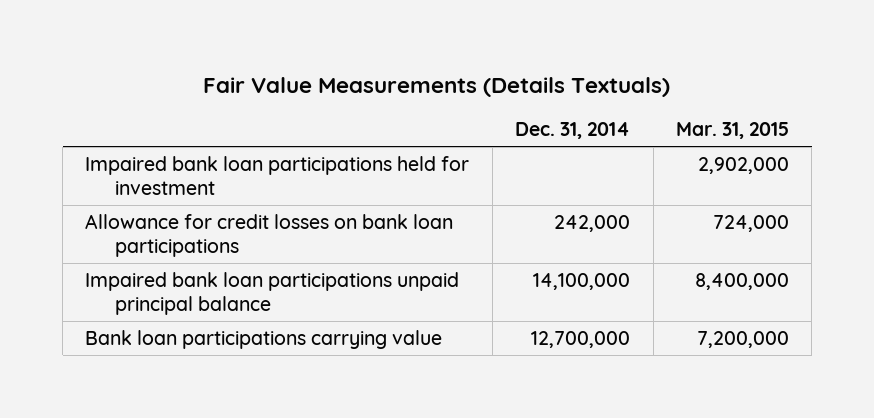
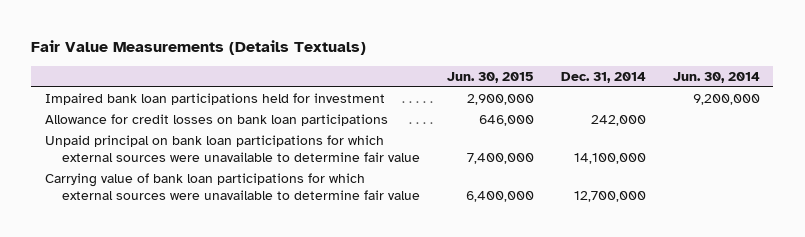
[676,122,790,140] Mar. 31, 2015 -> none
none -> [446,71,534,83] Jun. 30, 2015
none -> [672,71,760,83] Jun. 30, 2014
[85,271,460,316] Impaired bank loan participations unpaid principal balance -> [44,135,420,163] Unpaid principal on bank loan participations for which external sources were unavailable to determine fair value
[85,329,443,349] Bank loan participations carrying value -> [44,173,420,201] Carrying value of bank loan participations for which external sources were unavailable to determine fair value

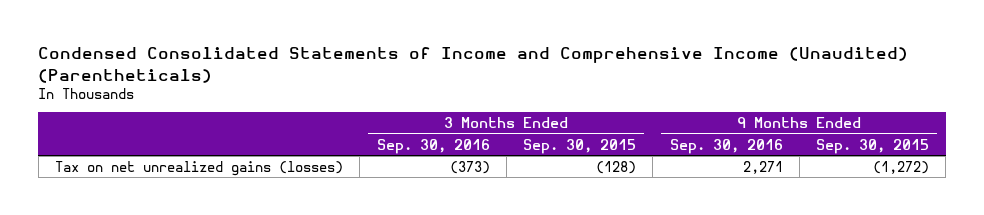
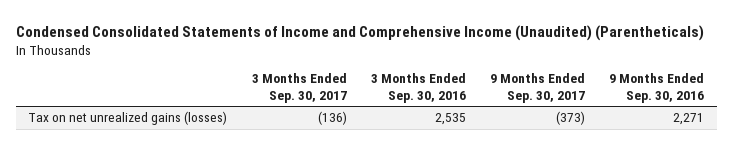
[523,138,637,154] Sep. 30, 2015 -> none
[816,138,930,154] Sep. 30, 2015 -> none
none -> [251,73,347,104] 3 Months Ended Sep. 30, 2017
none -> [490,73,586,104] 9 Months Ended Sep. 30, 2017
[449,160,490,174] (373) -> [434,113,466,126] 2,535

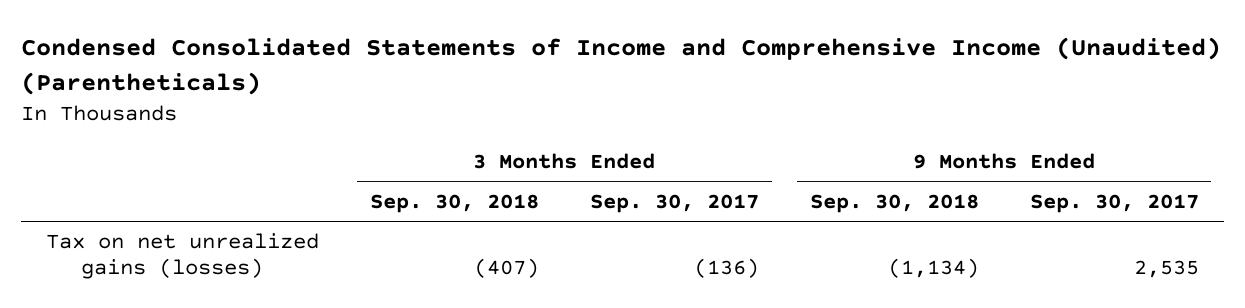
[370,73,466,104] 3 Months Ended Sep. 30, 2016 -> none
[609,73,705,104] 9 Months Ended Sep. 30, 2016 -> none
none -> [370,194,540,214] Sep. 30, 2018
none -> [809,194,979,214] Sep. 30, 2018
[556,111,586,126] (373) -> [1133,260,1199,279] 2,535

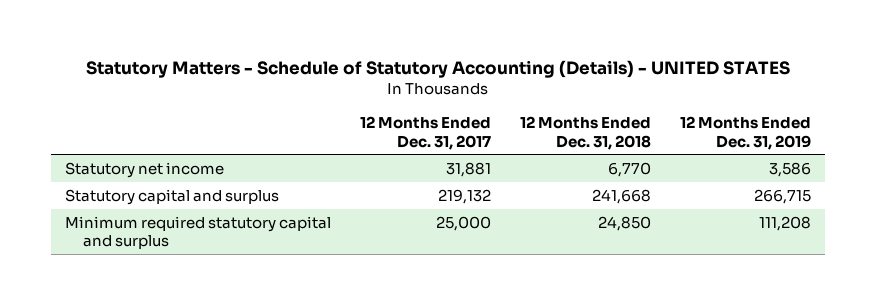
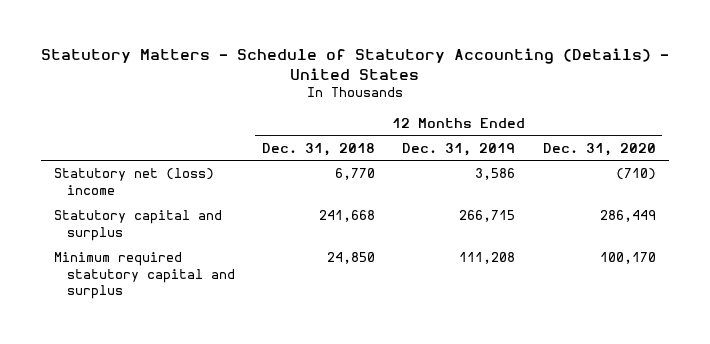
[86,60,791,79] Statutory Matters - Schedule of Statutory Accounting (Details) - UNITED STATES -> [40,48,669,81] Statutory Matters - Schedule of Statutory Accounting (Details) - United States
[360,116,492,150] 12 Months Ended Dec. 31, 2017 -> none
none -> [542,142,656,156] Dec. 31, 2020
[65,161,225,178] Statutory net income -> [54,168,215,195] Statutory net (loss) income

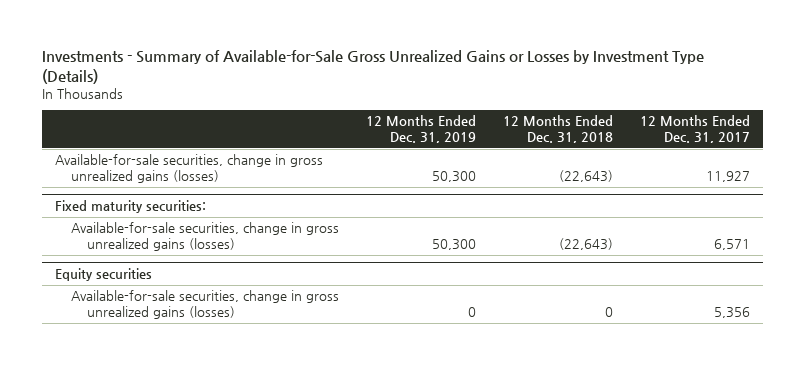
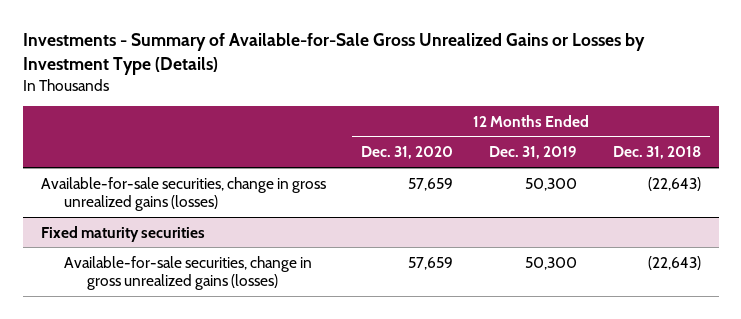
[640,115,751,144] 12 Months Ended Dec. 31, 2017 -> none
none -> [361,146,454,160] Dec. 31, 2020
[55,200,207,214] Fixed maturity securities: -> [40,225,205,242] Fixed maturity securities
[55,268,153,282] Equity securities -> none
[71,290,340,320] Available-for-sale securities, change in gross unrealized gains (losses) -> none

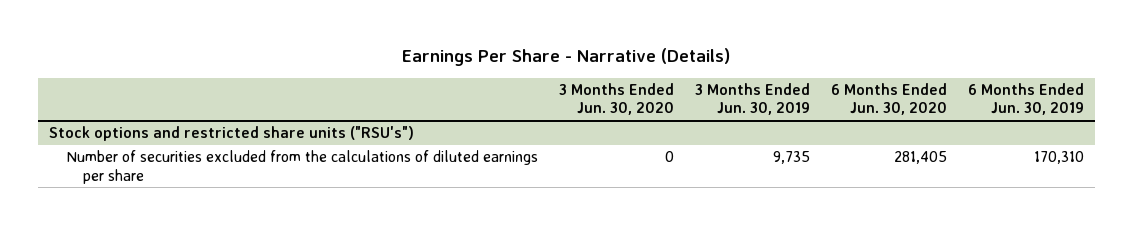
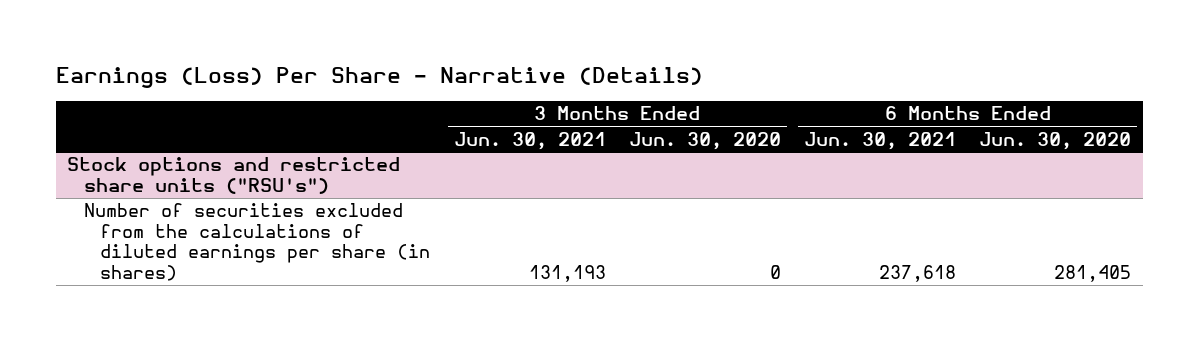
[402,48,731,67] Earnings Per Share - Narrative (Details) -> [55,67,703,89] Earnings (Loss) Per Share - Narrative (Details)
[694,83,810,116] 3 Months Ended Jun. 30, 2019 -> none
[967,83,1084,116] 6 Months Ended Jun. 30, 2019 -> none
none -> [453,131,606,150] Jun. 30, 2021
none -> [804,131,957,150] Jun. 30, 2021
[65,150,538,184] Number of securities excluded from the calculations of diluted earnings per share -> [83,203,431,281] Number of securities excluded from the calculations of diluted earnings per share (in shares)

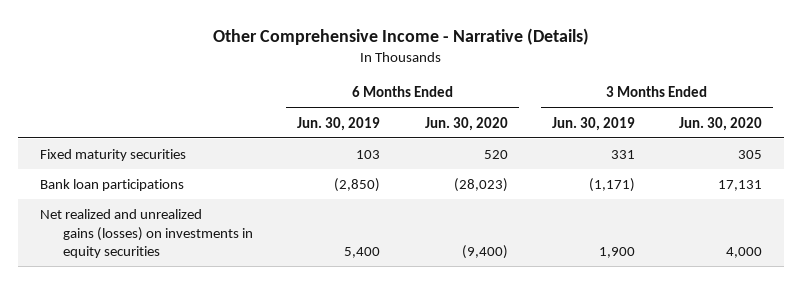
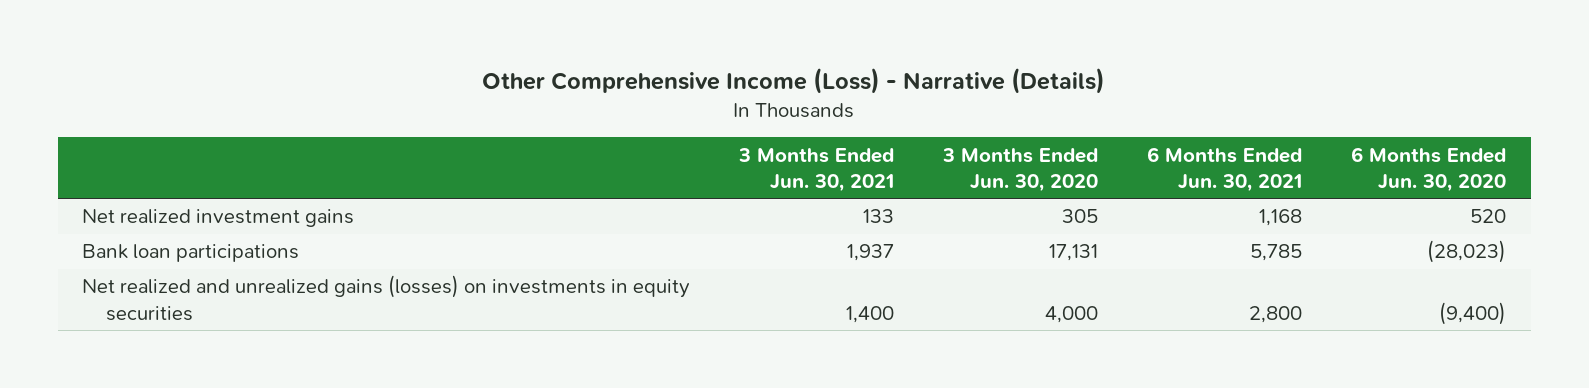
[213,27,590,45] Other Comprehensive Income - Narrative (Details) -> [482,68,1106,95] Other Comprehensive Income (Loss) - Narrative (Details)
[297,116,381,131] Jun. 30, 2019 -> none
[551,116,635,131] Jun. 30, 2019 -> none
none -> [738,147,895,192] 3 Months Ended Jun. 30, 2021
none -> [1147,146,1303,192] 6 Months Ended Jun. 30, 2021
[40,149,187,162] Fixed maturity securities -> [82,209,355,228] Net realized investment gains

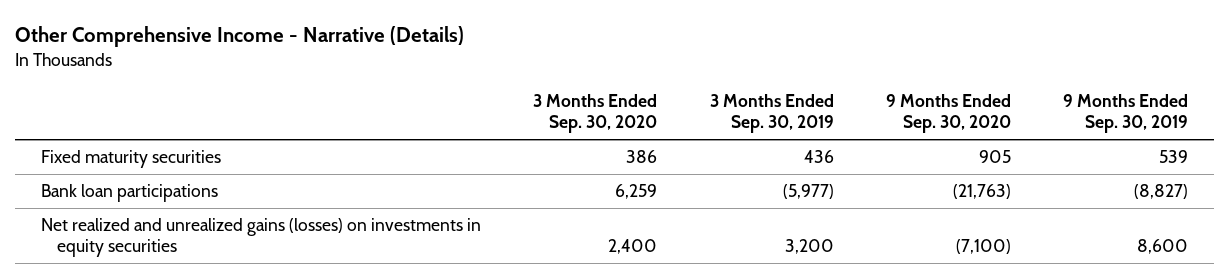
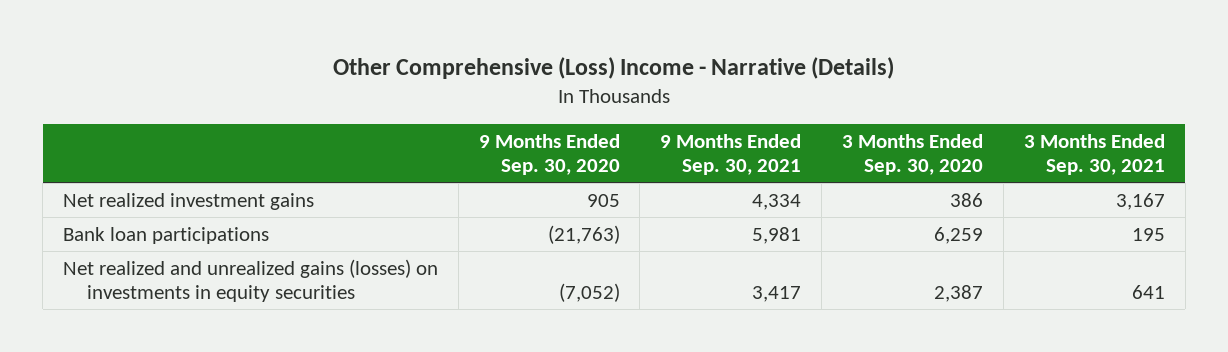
[14,26,464,48] Other Comprehensive Income - Narrative (Details) -> [332,57,894,80] Other Comprehensive (Loss) Income - Narrative (Details)
[709,94,834,134] 3 Months Ended Sep. 30, 2019 -> none
[1063,94,1189,134] 9 Months Ended Sep. 30, 2019 -> none
none -> [660,134,802,176] 9 Months Ended Sep. 30, 2021
none -> [1023,134,1165,176] 3 Months Ended Sep. 30, 2021
[41,150,222,169] Fixed maturity securities -> [62,192,314,210] Net realized investment gains
[608,239,658,255] 2,400 -> [933,284,983,302] 2,387
[955,239,1011,255] (7,100) -> [558,282,620,302] (7,052)

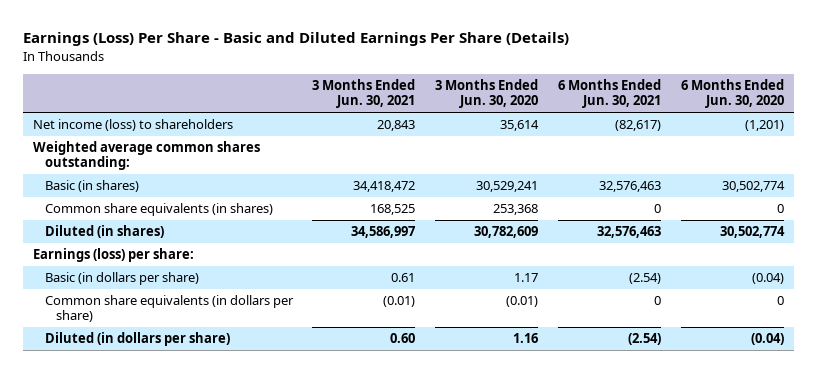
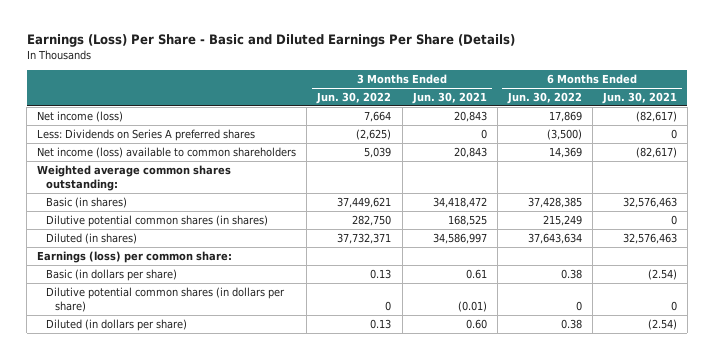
[435,79,539,109] 3 Months Ended Jun. 30, 2020 -> none
[680,79,784,109] 6 Months Ended Jun. 30, 2020 -> none
none -> [316,91,392,104] Jun. 30, 2022
none -> [506,91,582,104] Jun. 30, 2022
[33,119,234,132] Net income (loss) to shareholders -> [37,110,124,122] Net income (loss)
none -> [37,128,256,141] Less: Dividends on Series A preferred shares
none -> [37,146,297,158] Net income (loss) available to common shareholders
[44,203,273,217] Common share equivalents (in shares) -> [46,214,269,227] Dilutive potential common shares (in shares)
[33,248,195,263] Earnings (loss) per share: -> [37,250,233,263] Earnings (loss) per common share:
[44,295,294,323] Common share equivalents (in dollars per share) -> [46,286,286,313] Dilutive potential common shares (in dollars per share)

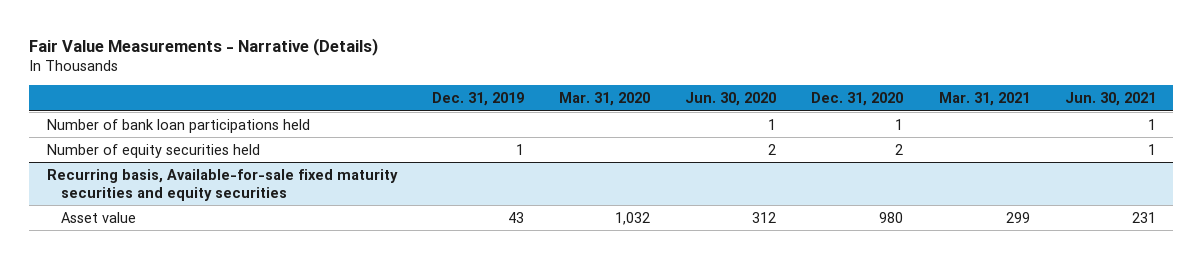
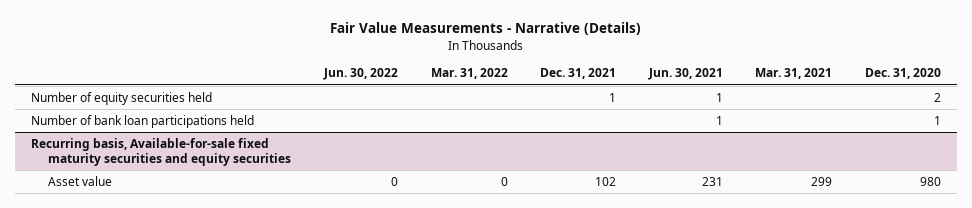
[431,92,524,107] Dec. 31, 2019 -> none
[559,92,651,107] Mar. 31, 2020 -> none
[685,92,777,107] Jun. 30, 2020 -> none
none -> [323,68,399,81] Jun. 30, 2022
none -> [430,68,508,80] Mar. 31, 2022
none -> [540,68,617,80] Dec. 31, 2021
[46,118,310,133] Number of bank loan participations held -> [31,114,255,128] Number of bank loan participations held

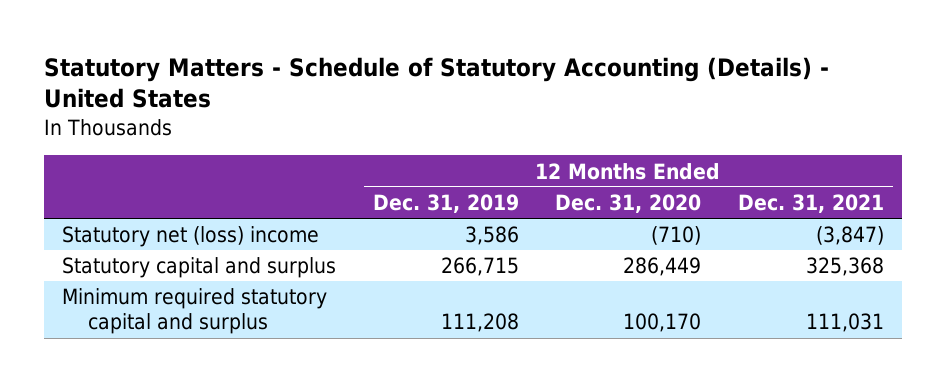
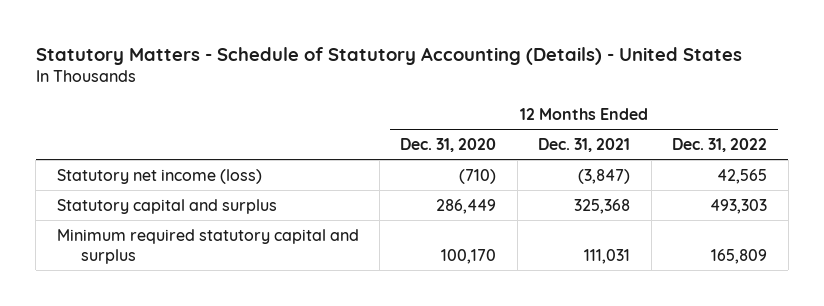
[372,194,519,214] Dec. 31, 2019 -> none
none -> [672,137,768,152] Dec. 31, 2022
[62,226,320,248] Statutory net (loss) income -> [56,168,262,184] Statutory net income (loss)

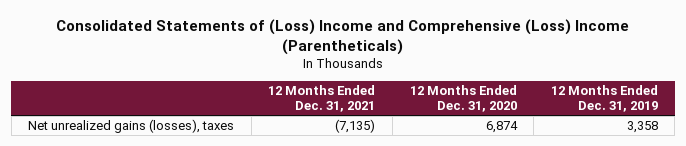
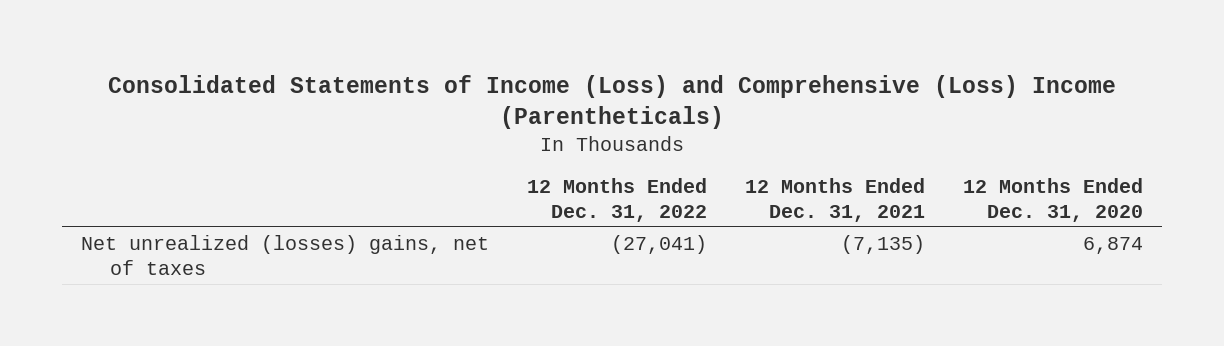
[55,18,629,55] Consolidated Statements of (Loss) Income and Comprehensive (Loss) Income (Parentheticals) -> [107,74,1116,129] Consolidated Statements of Income (Loss) and Comprehensive (Loss) Income (Parentheticals)
[550,84,658,113] 12 Months Ended Dec. 31, 2019 -> none
none -> [526,177,707,222] 12 Months Ended Dec. 31, 2022
[28,118,235,133] Net unrealized gains (losses), taxes -> [80,234,489,276] Net unrealized (losses) gains, net of taxes

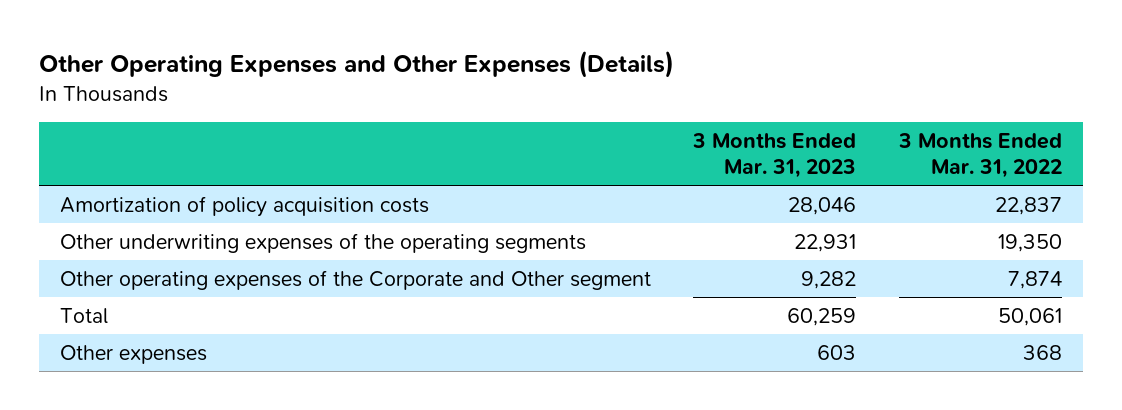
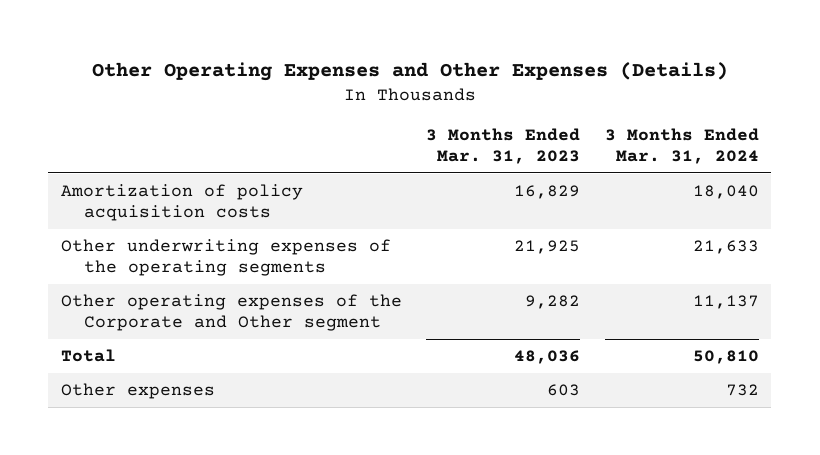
[897,132,1062,179] 3 Months Ended Mar. 31, 2022 -> none
none -> [605,127,760,164] 3 Months Ended Mar. 31, 2024
[788,196,857,215] 28,046 -> [514,185,581,200] 16,829
[794,233,857,252] 22,931 -> [514,240,581,255] 21,925
[787,307,857,326] 60,259 -> [514,350,581,365] 48,036

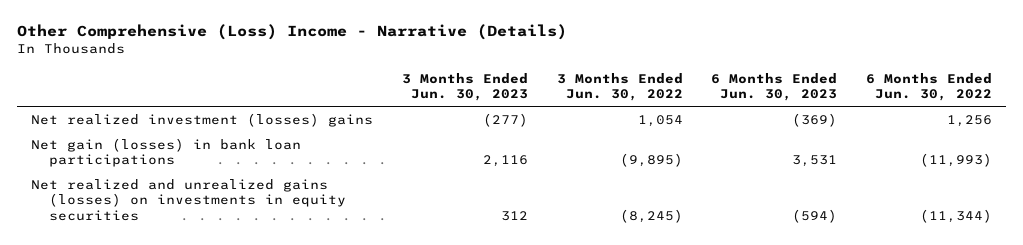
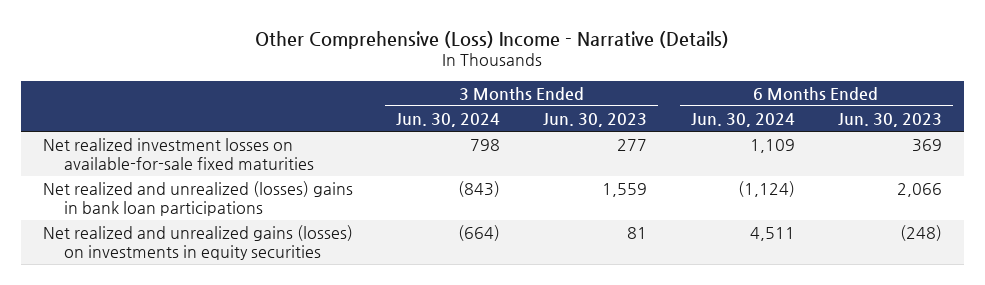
[556,72,683,102] 3 Months Ended Jun. 30, 2022 -> none
[866,72,993,102] 6 Months Ended Jun. 30, 2022 -> none
none -> [396,112,501,127] Jun. 30, 2024
none -> [690,112,795,127] Jun. 30, 2024
[31,112,374,127] Net realized investment (losses) gains -> [42,137,314,170] Net realized investment losses on available-for-sale fixed maturities
[482,112,528,127] (277) -> [617,138,648,151] 277
[792,112,838,127] (369) -> [912,138,943,152] 369
[31,137,302,168] Net gain (losses) in bank loan participations -> [42,180,353,216] Net realized and unrealized (losses) gains in bank loan participations
[482,155,528,168] 2,116 -> [602,182,648,197] 1,559
[792,155,838,168] 3,531 -> [897,182,943,197] 2,066
[500,210,528,221] 312 -> [627,226,648,239] 81
[792,208,838,223] (594) -> [900,224,943,241] (248)

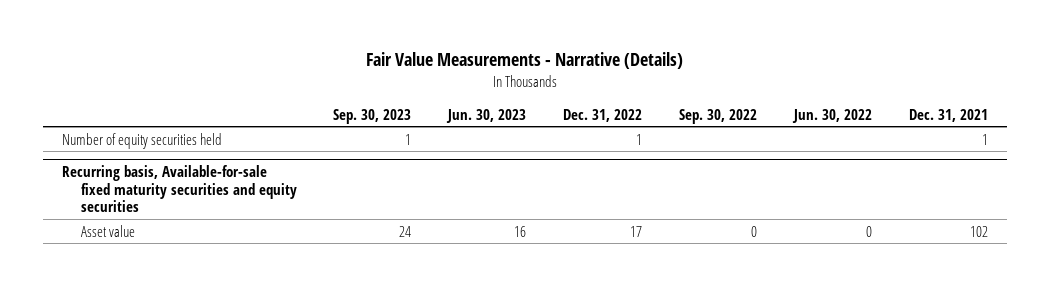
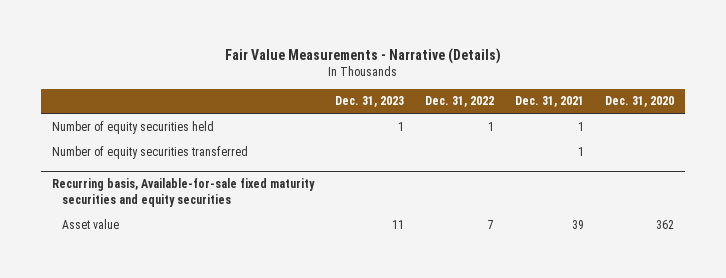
[333,108,412,124] Sep. 30, 2023 -> none
[446,108,527,123] Jun. 30, 2023 -> none
[679,108,758,124] Sep. 30, 2022 -> none
[792,108,873,123] Jun. 30, 2022 -> none
none -> [334,96,404,108] Dec. 31, 2023
none -> [605,96,675,108] Dec. 31, 2020
none -> [51,145,248,159] Number of equity securities transferred
[630,225,643,237] 17 -> [487,219,494,229] 7
[970,225,989,237] 102 -> [571,219,584,229] 39

